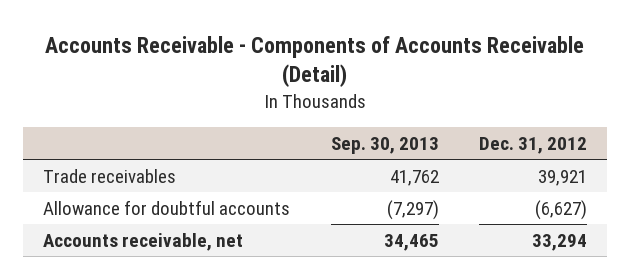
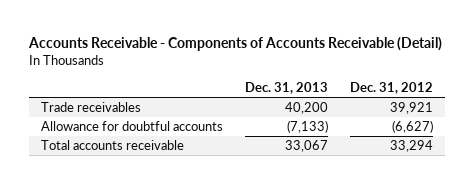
[330,136,439,154] Sep. 30, 2013 -> none
none -> [244,81,328,94] Dec. 31, 2013
[43,232,244,251] Accounts receivable, net -> [40,140,184,151] Total accounts receivable

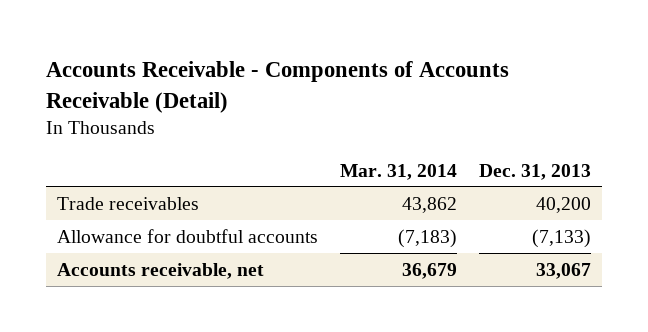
[350,81,434,94] Dec. 31, 2012 -> none
none -> [340,163,458,180] Mar. 31, 2014
[40,140,184,151] Total accounts receivable -> [57,262,265,279] Accounts receivable, net

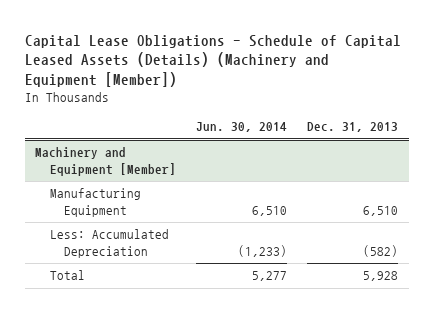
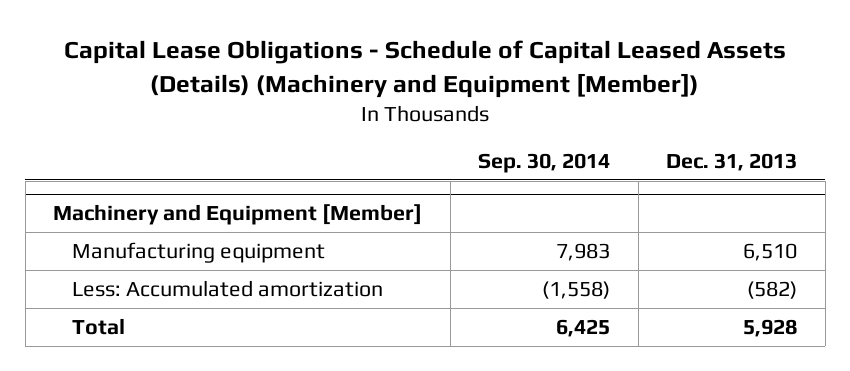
[196,122,288,133] Jun. 30, 2014 -> none
none -> [478,153,611,174] Sep. 30, 2014
[49,188,141,217] Manufacturing Equipment -> [72,241,326,263] Manufacturing equipment
[49,229,169,258] Less: Accumulated Depreciation -> [72,279,384,297] Less: Accumulated amortization

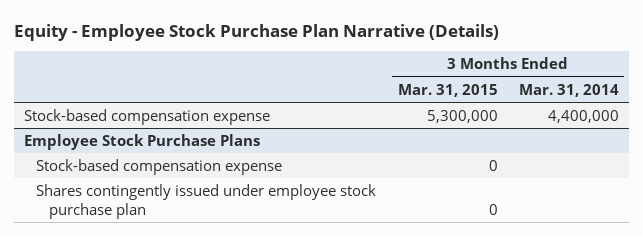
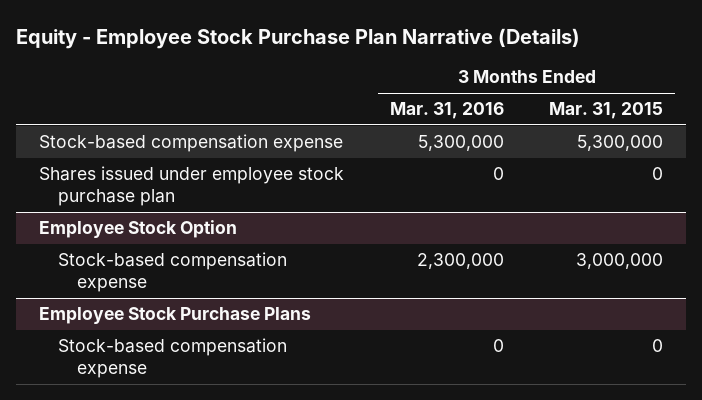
[518,83,619,97] Mar. 31, 2014 -> none
none -> [389,102,504,120] Mar. 31, 2016
none -> [39,166,345,207] Shares issued under employee stock purchase plan
none -> [39,220,238,239] Employee Stock Option
none -> [57,252,287,293] Stock-based compensation expense
[36,183,377,219] Shares contingently issued under employee stock purchase plan -> none

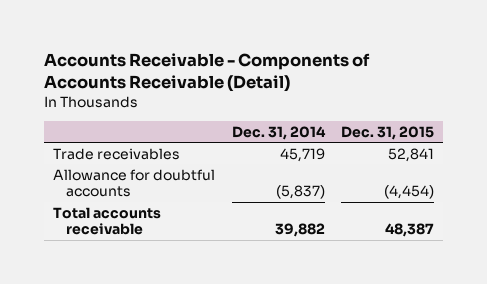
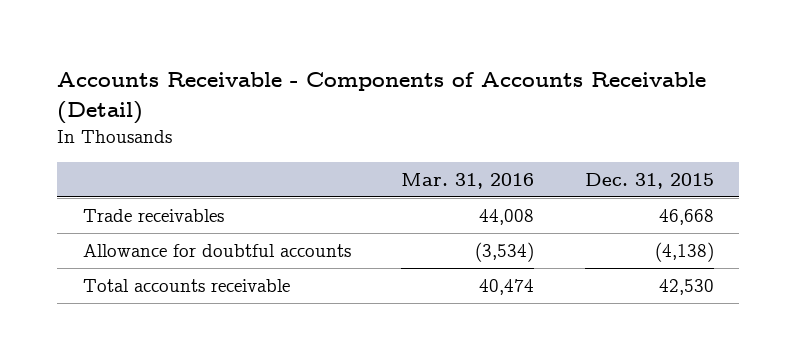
[231,126,326,141] Dec. 31, 2014 -> none
none -> [401,173,535,190] Mar. 31, 2016
[388,147,435,162] 52,841 -> [658,209,714,226] 46,668
[384,185,435,200] (4,454) -> [654,242,714,263] (4,138)
[385,223,435,238] 48,387 -> [658,279,714,296] 42,530

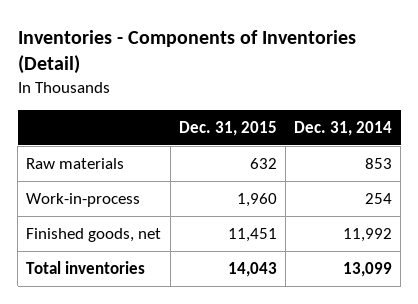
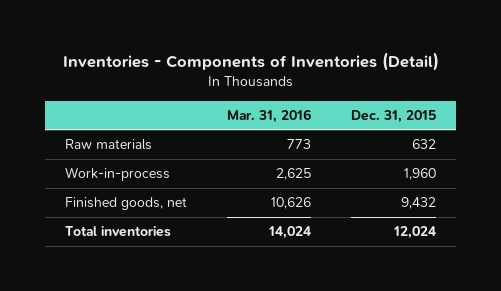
[293,120,392,136] Dec. 31, 2014 -> none
none -> [227,108,312,123] Mar. 31, 2016
[227,228,277,243] 11,451 -> [401,197,437,210] 9,432
[227,262,277,278] 14,043 -> [393,226,437,240] 12,024

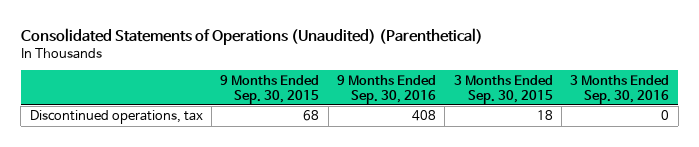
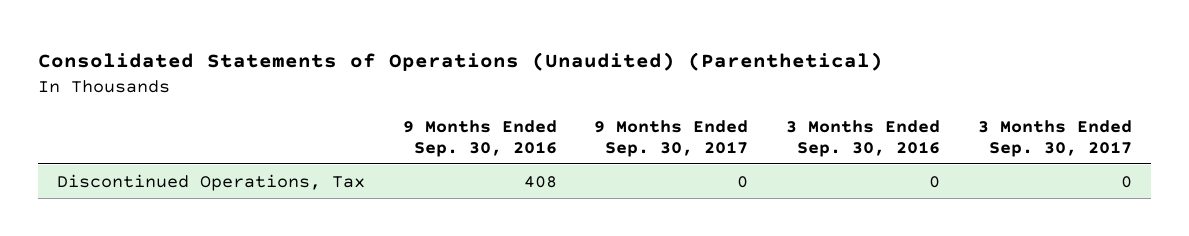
[220,74,320,104] 9 Months Ended Sep. 30, 2015 -> none
[453,74,553,104] 3 Months Ended Sep. 30, 2015 -> none
none -> [594,119,749,157] 9 Months Ended Sep. 30, 2017
none -> [977,119,1132,157] 3 Months Ended Sep. 30, 2017
[29,110,203,125] Discontinued operations, tax -> [56,173,365,191] Discontinued Operations, Tax

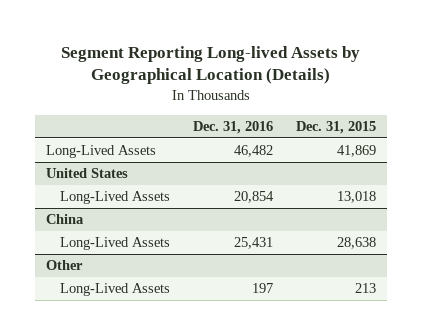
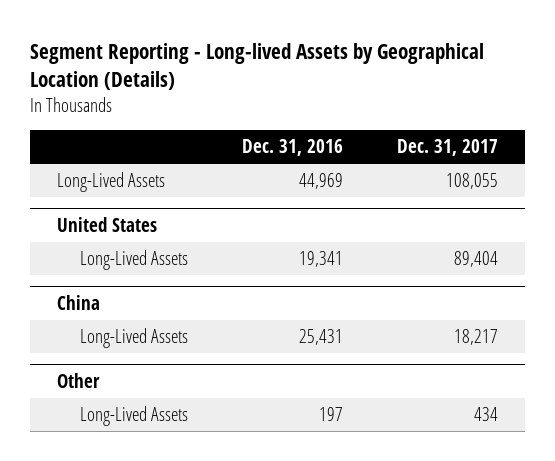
[60,45,360,85] Segment Reporting Long-lived Assets by Geographical Location (Details) -> [30,42,485,91] Segment Reporting - Long-lived Assets by Geographical Location (Details)
[295,121,376,135] Dec. 31, 2015 -> none
none -> [396,139,498,157] Dec. 31, 2017
[233,145,273,158] 46,482 -> [298,173,343,190] 44,969
[233,191,274,204] 20,854 -> [298,251,343,268] 19,341

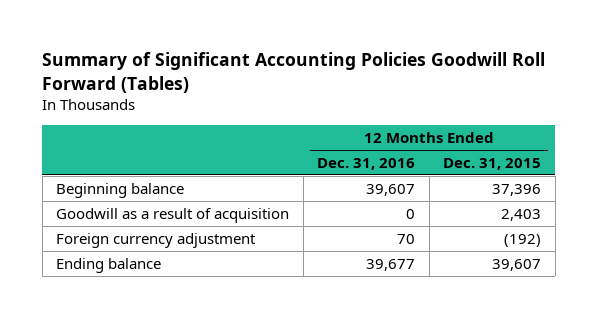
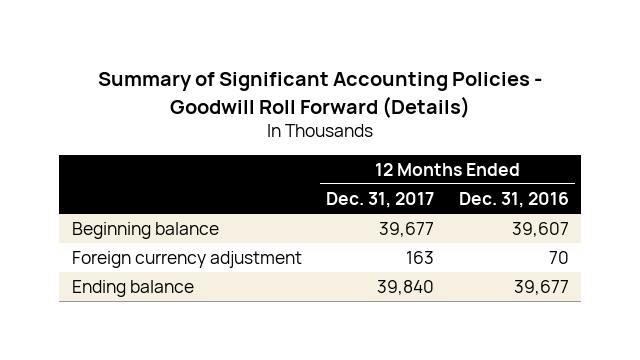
[42,51,546,93] Summary of Significant Accounting Policies Goodwill Roll Forward (Tables) -> [98,72,543,118] Summary of Significant Accounting Policies - Goodwill Roll Forward (Details)
[443,158,542,171] Dec. 31, 2015 -> none
none -> [326,191,435,208] Dec. 31, 2017
[56,207,290,223] Goodwill as a result of acquisition -> none

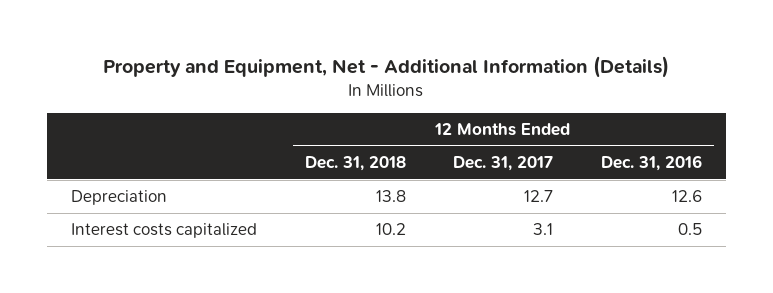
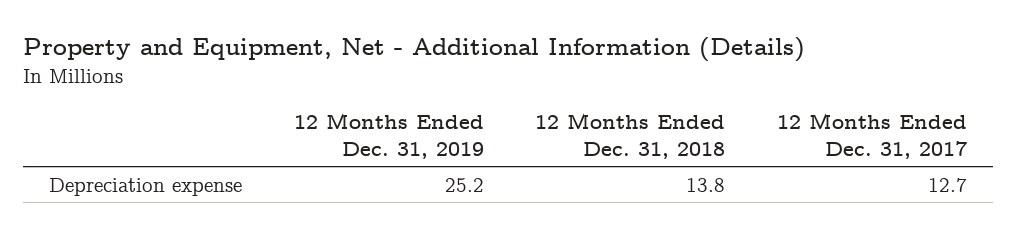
[601,154,703,171] Dec. 31, 2016 -> none
none -> [293,112,484,160] 12 Months Ended Dec. 31, 2019
[70,223,257,239] Interest costs capitalized -> none
[70,190,167,206] Depreciation -> [48,177,242,196] Depreciation expense

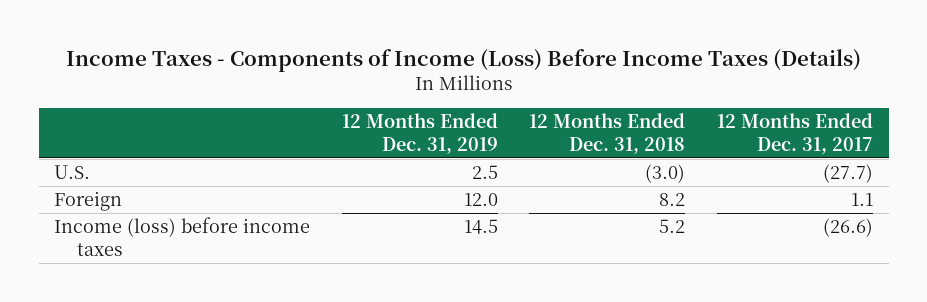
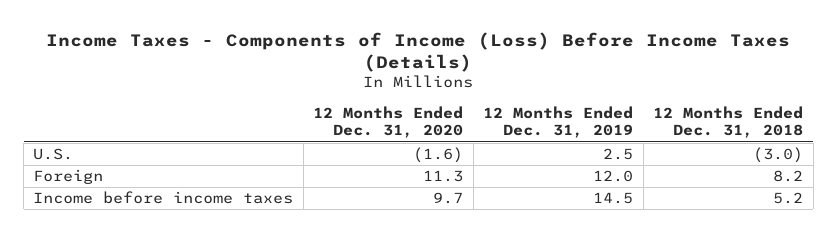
[716,113,873,154] 12 Months Ended Dec. 31, 2017 -> none
none -> [313,106,464,139] 12 Months Ended Dec. 31, 2020
[54,217,311,256] Income (loss) before income taxes -> [33,191,294,205] Income before income taxes

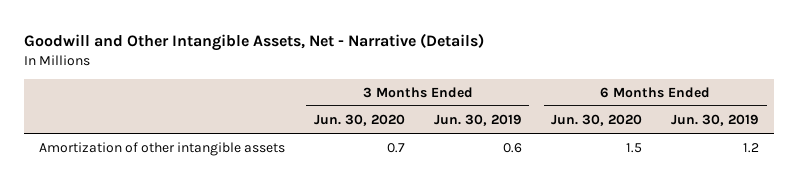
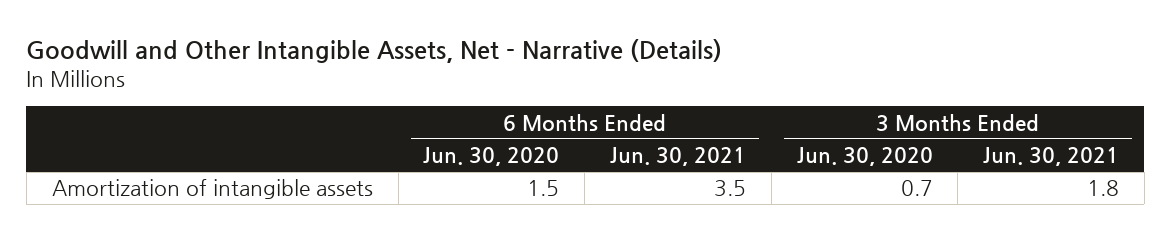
[433,114,522,127] Jun. 30, 2019 -> none
[671,114,760,127] Jun. 30, 2019 -> none
none -> [609,147,746,167] Jun. 30, 2021
none -> [983,147,1120,167] Jun. 30, 2021
[38,142,285,157] Amortization of other intangible assets -> [51,179,373,200] Amortization of intangible assets

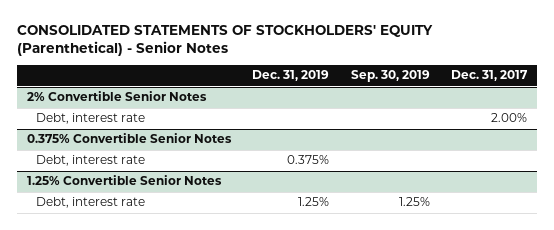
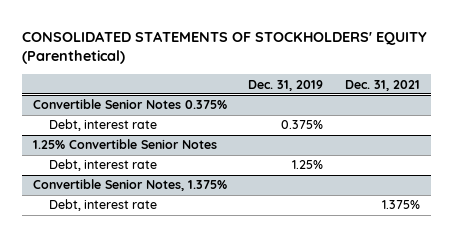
[16,24,433,57] CONSOLIDATED STATEMENTS OF STOCKHOLDERS' EQUITY (Parenthetical) - Senior Notes -> [21,30,427,65] CONSOLIDATED STATEMENTS OF STOCKHOLDERS' EQUITY (Parenthetical)
[350,70,430,83] Sep. 30, 2019 -> none
[450,70,528,82] Dec. 31, 2017 -> none
none -> [344,79,420,91] Dec. 31, 2021
[27,91,208,102] 2% Convertible Senior Notes -> none
[35,113,145,125] Debt, interest rate -> none
[27,133,233,144] 0.375% Convertible Senior Notes -> [32,99,227,110] Convertible Senior Notes 0.375%
none -> [32,179,227,192] Convertible Senior Notes, 1.375%
none -> [49,199,158,212] Debt, interest rate

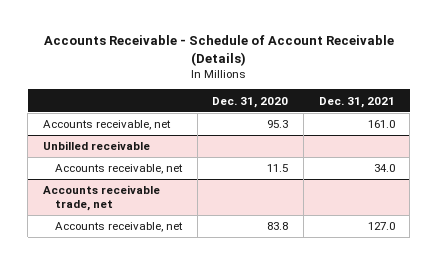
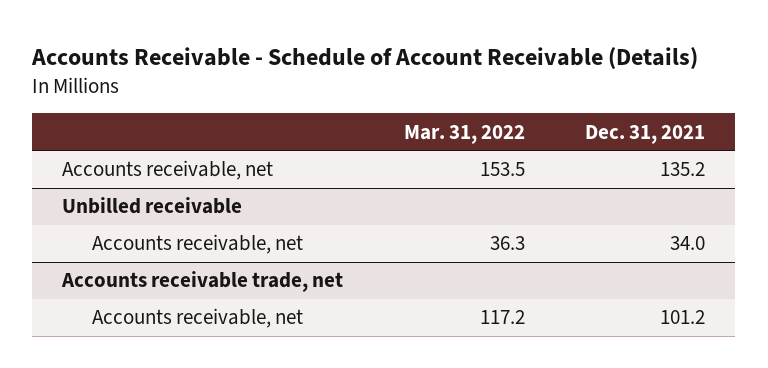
[212,96,289,108] Dec. 31, 2020 -> none
none -> [403,124,525,144] Mar. 31, 2022
[367,120,395,129] 161.0 -> [660,162,706,177] 135.2
[367,222,395,231] 127.0 -> [660,310,706,325] 101.2

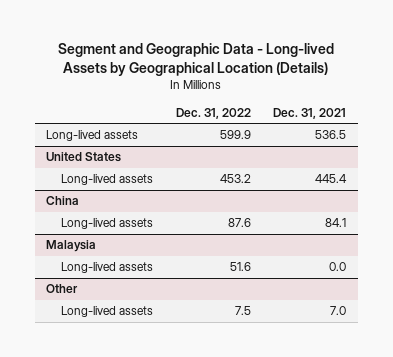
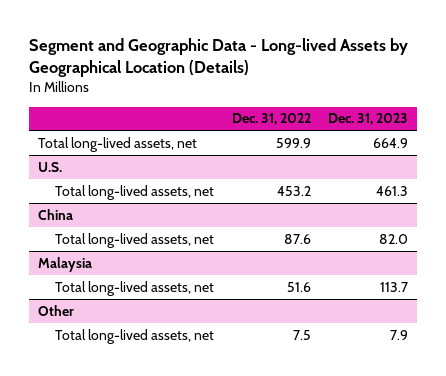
[273,108,347,120] Dec. 31, 2021 -> none
none -> [328,113,409,126] Dec. 31, 2023
[46,130,139,142] Long-lived assets -> [38,136,198,152] Total long-lived assets, net
[46,152,122,163] United States -> [38,161,63,172] U.S.
[61,174,154,186] Long-lived assets -> [55,184,215,200] Total long-lived assets, net
[61,218,154,230] Long-lived assets -> [55,232,215,248] Total long-lived assets, net
[61,262,154,274] Long-lived assets -> [55,280,215,296] Total long-lived assets, net
[61,306,154,318] Long-lived assets -> [55,328,215,344] Total long-lived assets, net

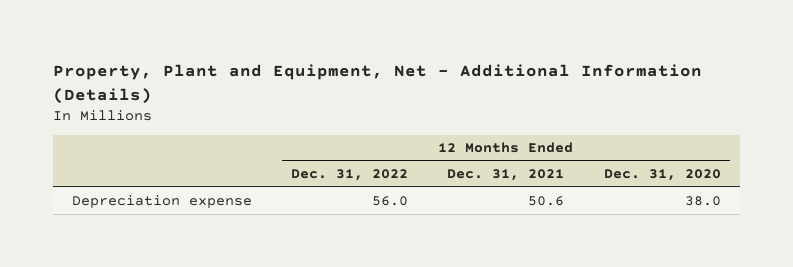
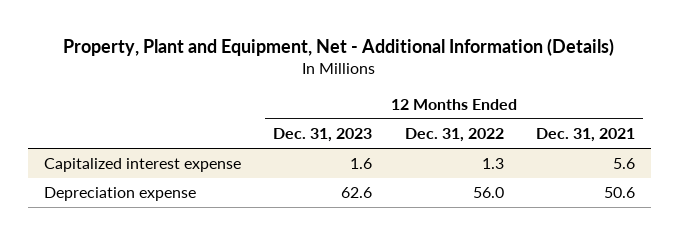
[603,169,721,182] Dec. 31, 2020 -> none
none -> [273,128,373,143] Dec. 31, 2023
none -> [44,158,242,173] Capitalized interest expense

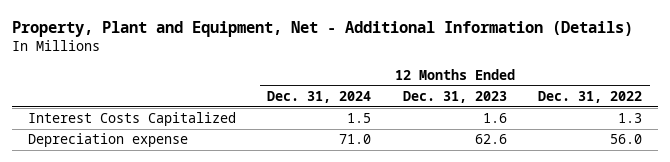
[535,128,635,143] Dec. 31, 2021 -> none
none -> [267,90,372,103] Dec. 31, 2024
[44,158,242,173] Capitalized interest expense -> [28,112,237,127] Interest Costs Capitalized

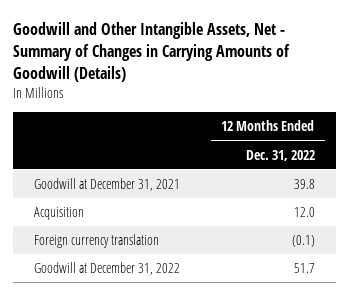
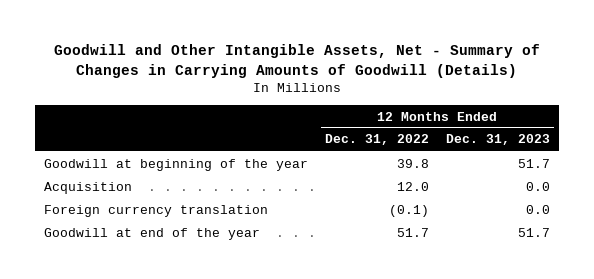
none -> [446,134,551,146] Dec. 31, 2023
[34,178,181,192] Goodwill at December 31, 2021 -> [43,158,308,171] Goodwill at beginning of the year
[34,262,181,276] Goodwill at December 31, 2022 -> [43,227,260,240] Goodwill at end of the year

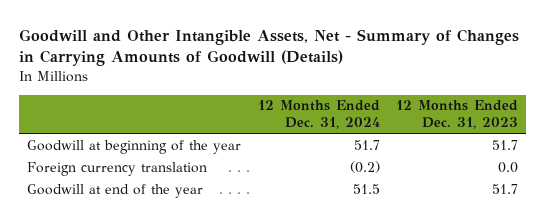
[324,134,429,146] Dec. 31, 2022 -> none
none -> [257,100,380,130] 12 Months Ended Dec. 31, 2024
[43,181,132,194] Acquisition -> none

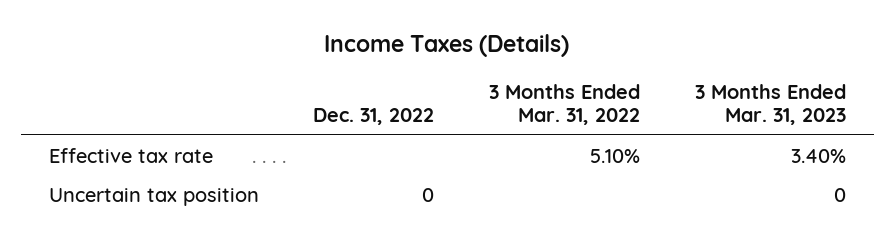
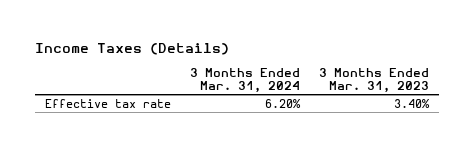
[313,108,435,126] Dec. 31, 2022 -> none
[489,83,641,126] 3 Months Ended Mar. 31, 2022 -> none
none -> [189,67,300,94] 3 Months Ended Mar. 31, 2024
[48,187,259,206] Uncertain tax position -> none

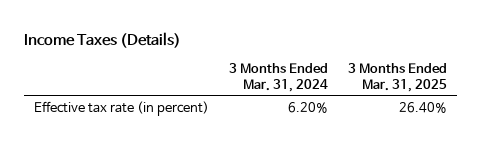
[319,67,430,94] 3 Months Ended Mar. 31, 2023 -> none
none -> [347,63,447,92] 3 Months Ended Mar. 31, 2025
[44,98,171,108] Effective tax rate -> [34,100,210,116] Effective tax rate (in percent)

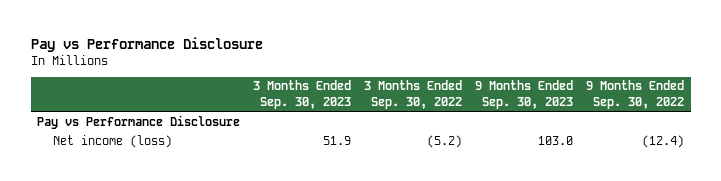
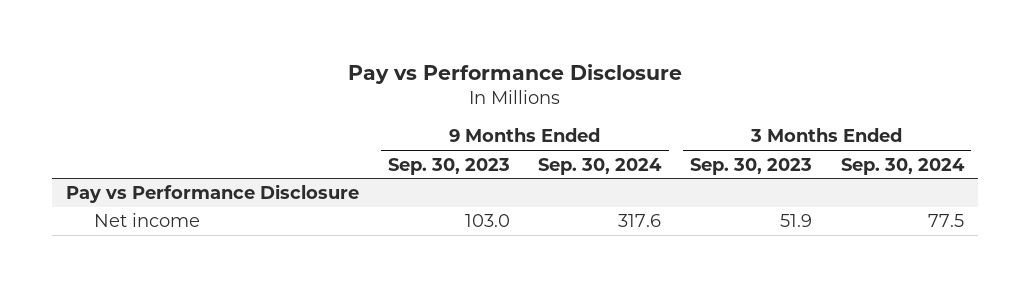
[364,80,463,109] 3 Months Ended Sep. 30, 2022 -> none
[586,80,685,109] 9 Months Ended Sep. 30, 2022 -> none
none -> [538,157,663,175] Sep. 30, 2024
none -> [840,157,965,175] Sep. 30, 2024
[52,134,172,148] Net income (loss) -> [94,213,201,228] Net income

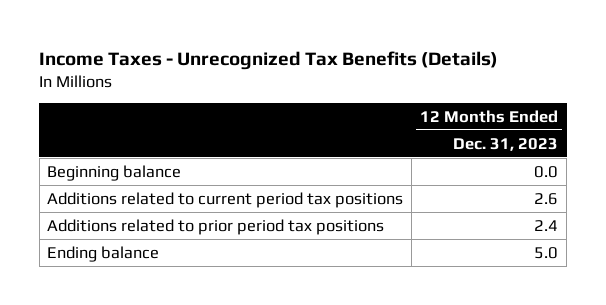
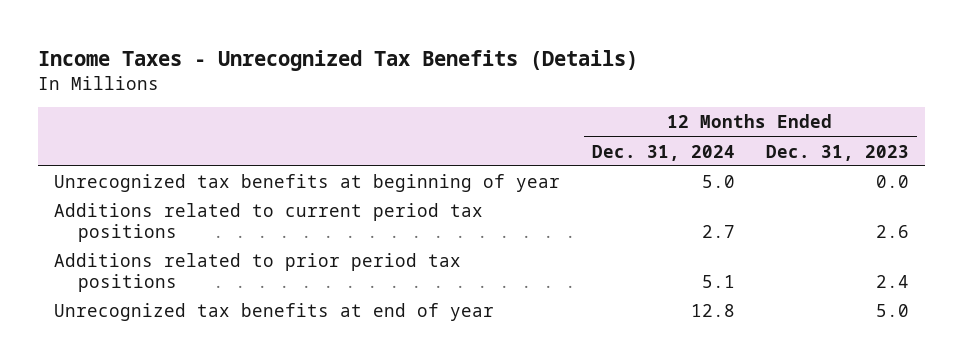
none -> [591,144,735,161] Dec. 31, 2024
[47,164,182,181] Beginning balance -> [54,174,561,193] Unrecognized tax benefits at beginning of year
[47,245,160,262] Ending balance -> [54,303,495,322] Unrecognized tax benefits at end of year

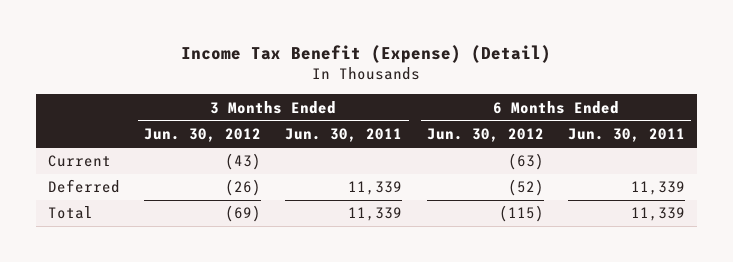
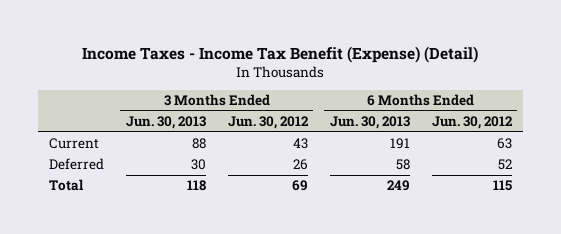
[181,45,552,64] Income Tax Benefit (Expense) (Detail) -> [82,45,479,63] Income Taxes - Income Tax Benefit (Expense) (Detail)
[285,128,403,143] Jun. 30, 2011 -> none
[567,128,685,143] Jun. 30, 2011 -> none
none -> [125,116,206,130] Jun. 30, 2013
none -> [329,116,410,130] Jun. 30, 2013
[225,153,262,171] (43) -> [292,138,308,150] 43
[507,153,544,171] (63) -> [496,138,512,150] 63
[225,179,262,197] (26) -> [292,159,308,171] 26
[507,179,544,197] (52) -> [497,159,512,171] 52
[225,205,262,223] (69) -> [291,180,308,192] 69
[498,205,544,223] (115) -> [492,180,512,192] 115

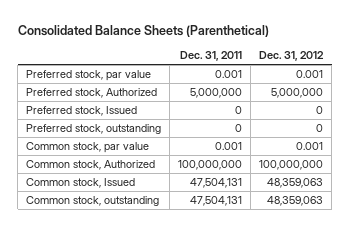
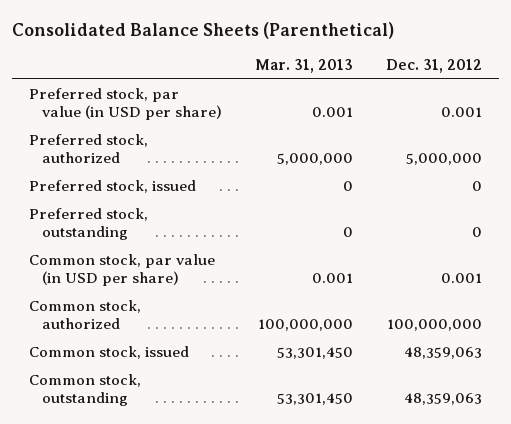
[180,51,243,62] Dec. 31, 2011 -> none
none -> [255,59,354,74] Mar. 31, 2013
[26,70,152,82] Preferred stock, par value -> [28,88,222,121] Preferred stock, par value (in USD per share)
[26,88,158,99] Preferred stock, Authorized -> [28,134,148,164] Preferred stock, authorized
[26,106,138,117] Preferred stock, Issued -> [28,180,196,194] Preferred stock, issued
[26,142,150,154] Common stock, par value -> [28,254,215,287] Common stock, par value (in USD per share)
[26,160,156,171] Common stock, Authorized -> [28,300,141,330] Common stock, authorized
[26,178,136,189] Common stock, Issued -> [28,346,189,360] Common stock, issued

